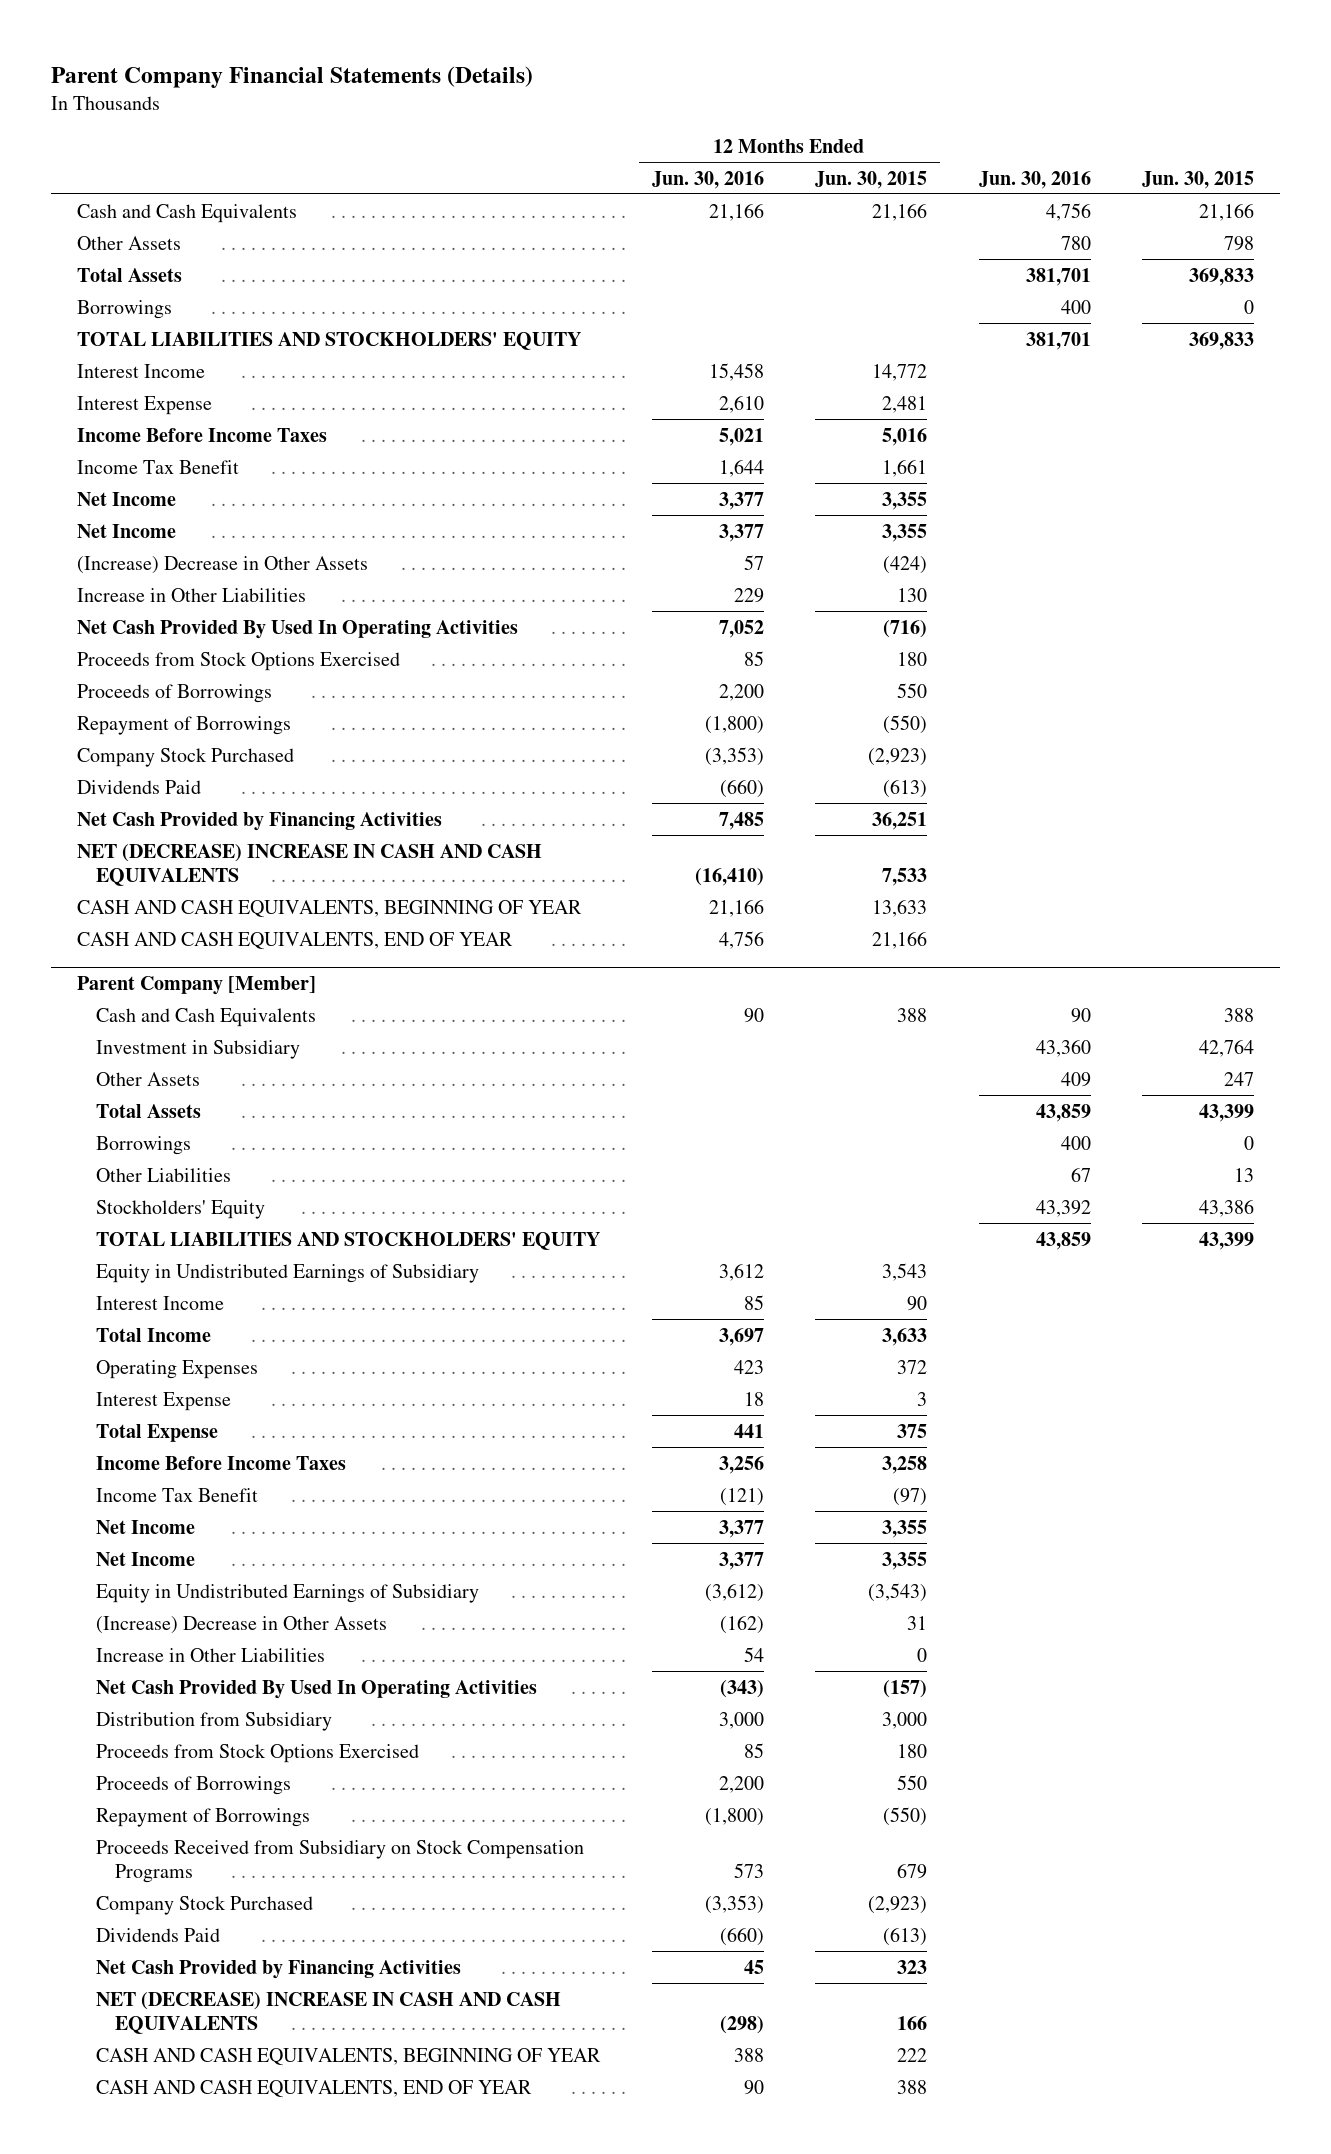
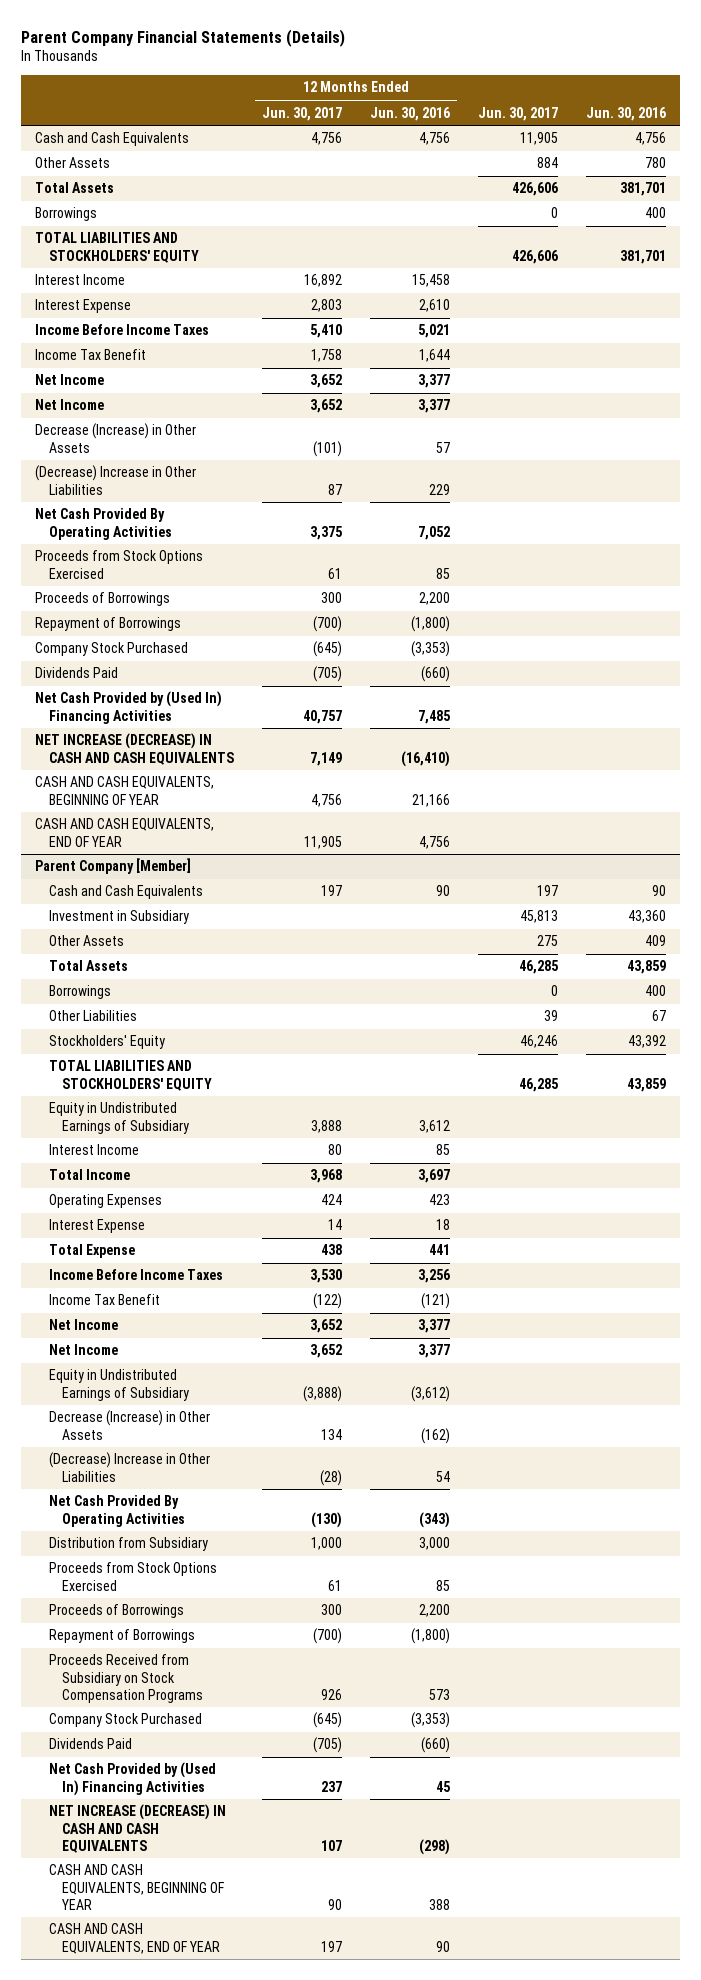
[815,170,928,189] Jun. 30, 2015 -> none
[1142,170,1255,189] Jun. 30, 2015 -> none
none -> [261,106,342,121] Jun. 30, 2017
none -> [477,106,558,121] Jun. 30, 2017
[708,202,764,221] 21,166 -> [418,132,450,146] 4,756
[77,555,369,574] (Increase) Decrease in Other Assets -> [35,423,197,453] Decrease (Increase) in Other Assets
[77,587,307,602] Increase in Other Liabilities -> [35,465,197,495] (Decrease) Increase in Other Liabilities
[77,619,519,639] Net Cash Provided By Used In Operating Activities -> [35,508,172,540] Net Cash Provided By Operating Activities
[77,811,443,831] Net Cash Provided by Financing Activities -> [35,691,223,724] Net Cash Provided by (Used In) Financing Activities
[77,843,543,887] NET (DECREASE) INCREASE IN CASH AND CASH EQUIVALENTS -> [35,733,234,765] NET INCREASE (DECREASE) IN CASH AND CASH EQUIVALENTS
[96,1615,388,1634] (Increase) Decrease in Other Assets -> [48,1410,210,1440] Decrease (Increase) in Other Assets
[96,1647,326,1662] Increase in Other Liabilities -> [48,1452,210,1482] (Decrease) Increase in Other Liabilities
[96,1679,538,1699] Net Cash Provided By Used In Operating Activities -> [48,1495,185,1527] Net Cash Provided By Operating Activities
[96,1959,462,1979] Net Cash Provided by Financing Activities -> [48,1762,216,1796] Net Cash Provided by (Used In) Financing Activities
[96,1991,562,2035] NET (DECREASE) INCREASE IN CASH AND CASH EQUIVALENTS -> [48,1804,226,1853] NET INCREASE (DECREASE) IN CASH AND CASH EQUIVALENTS

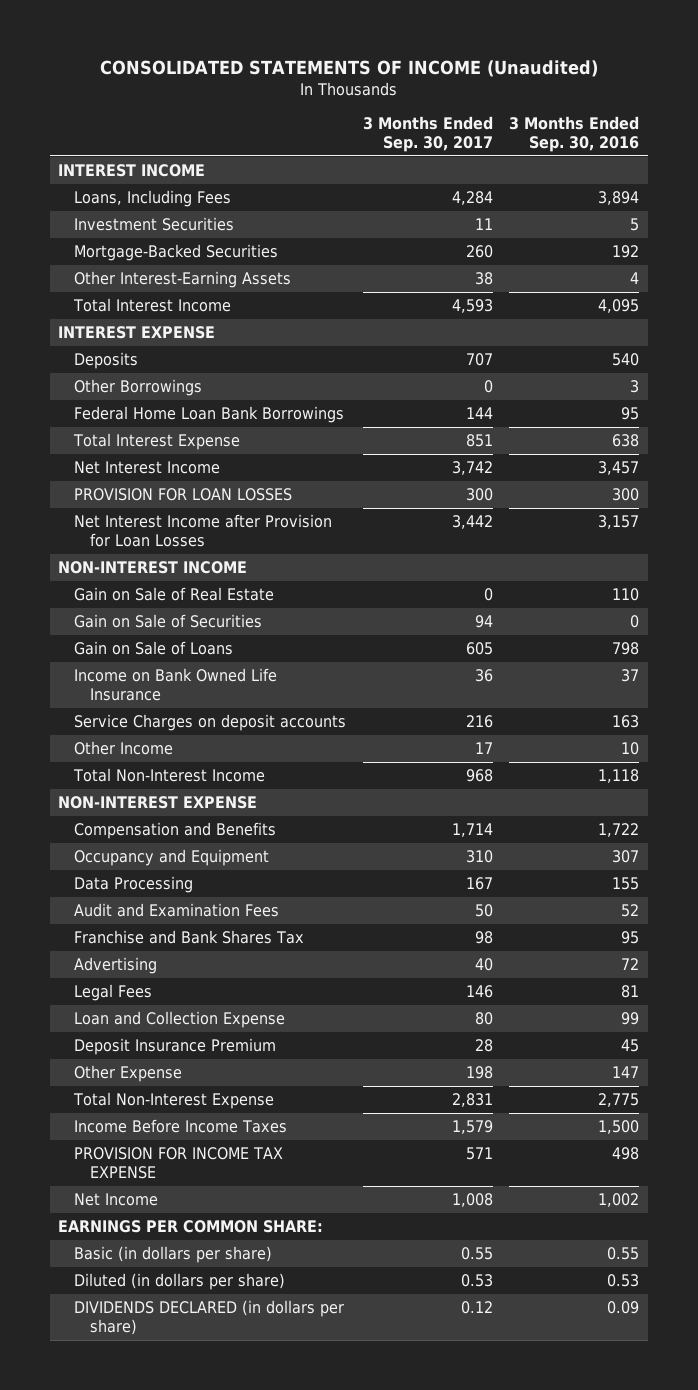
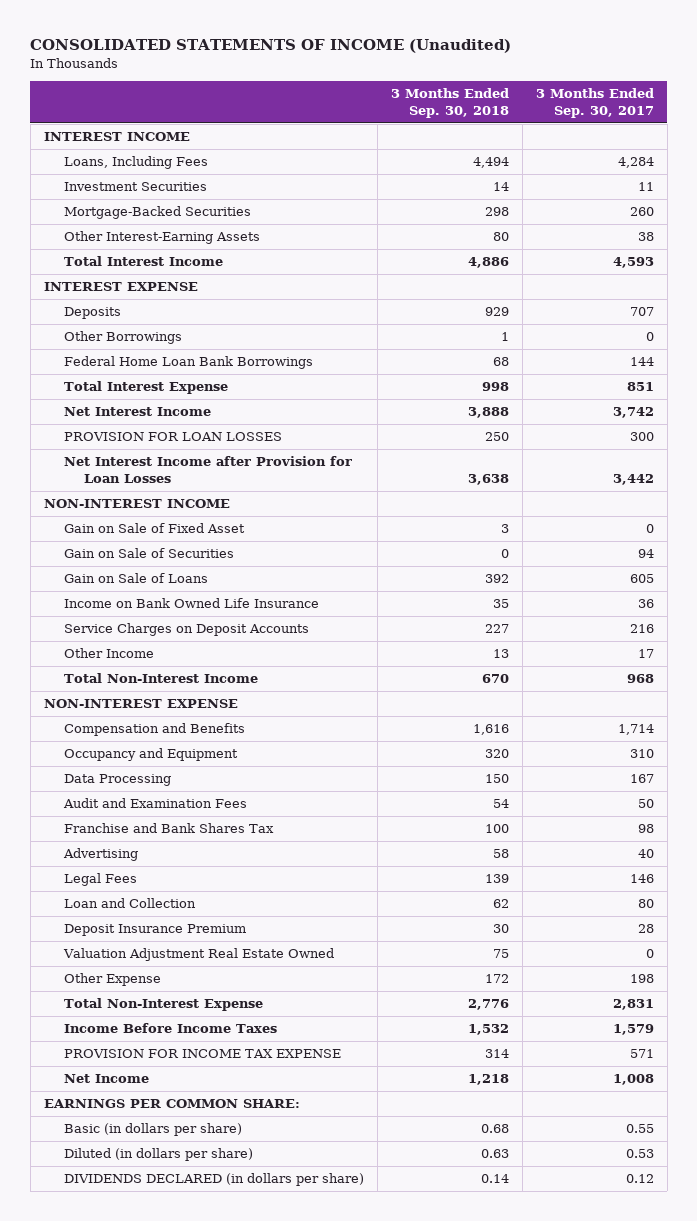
[509,115,640,152] 3 Months Ended Sep. 30, 2016 -> none
none -> [390,88,509,118] 3 Months Ended Sep. 30, 2018
[74,587,275,602] Gain on Sale of Real Estate -> [63,523,245,534] Gain on Sale of Fixed Asset
[74,714,347,732] Service Charges on deposit accounts -> [63,623,309,637] Service Charges on Deposit Accounts
[74,1011,286,1029] Loan and Collection Expense -> [63,898,196,909] Loan and Collection
none -> [62,948,334,962] Valuation Adjustment Real Estate Owned

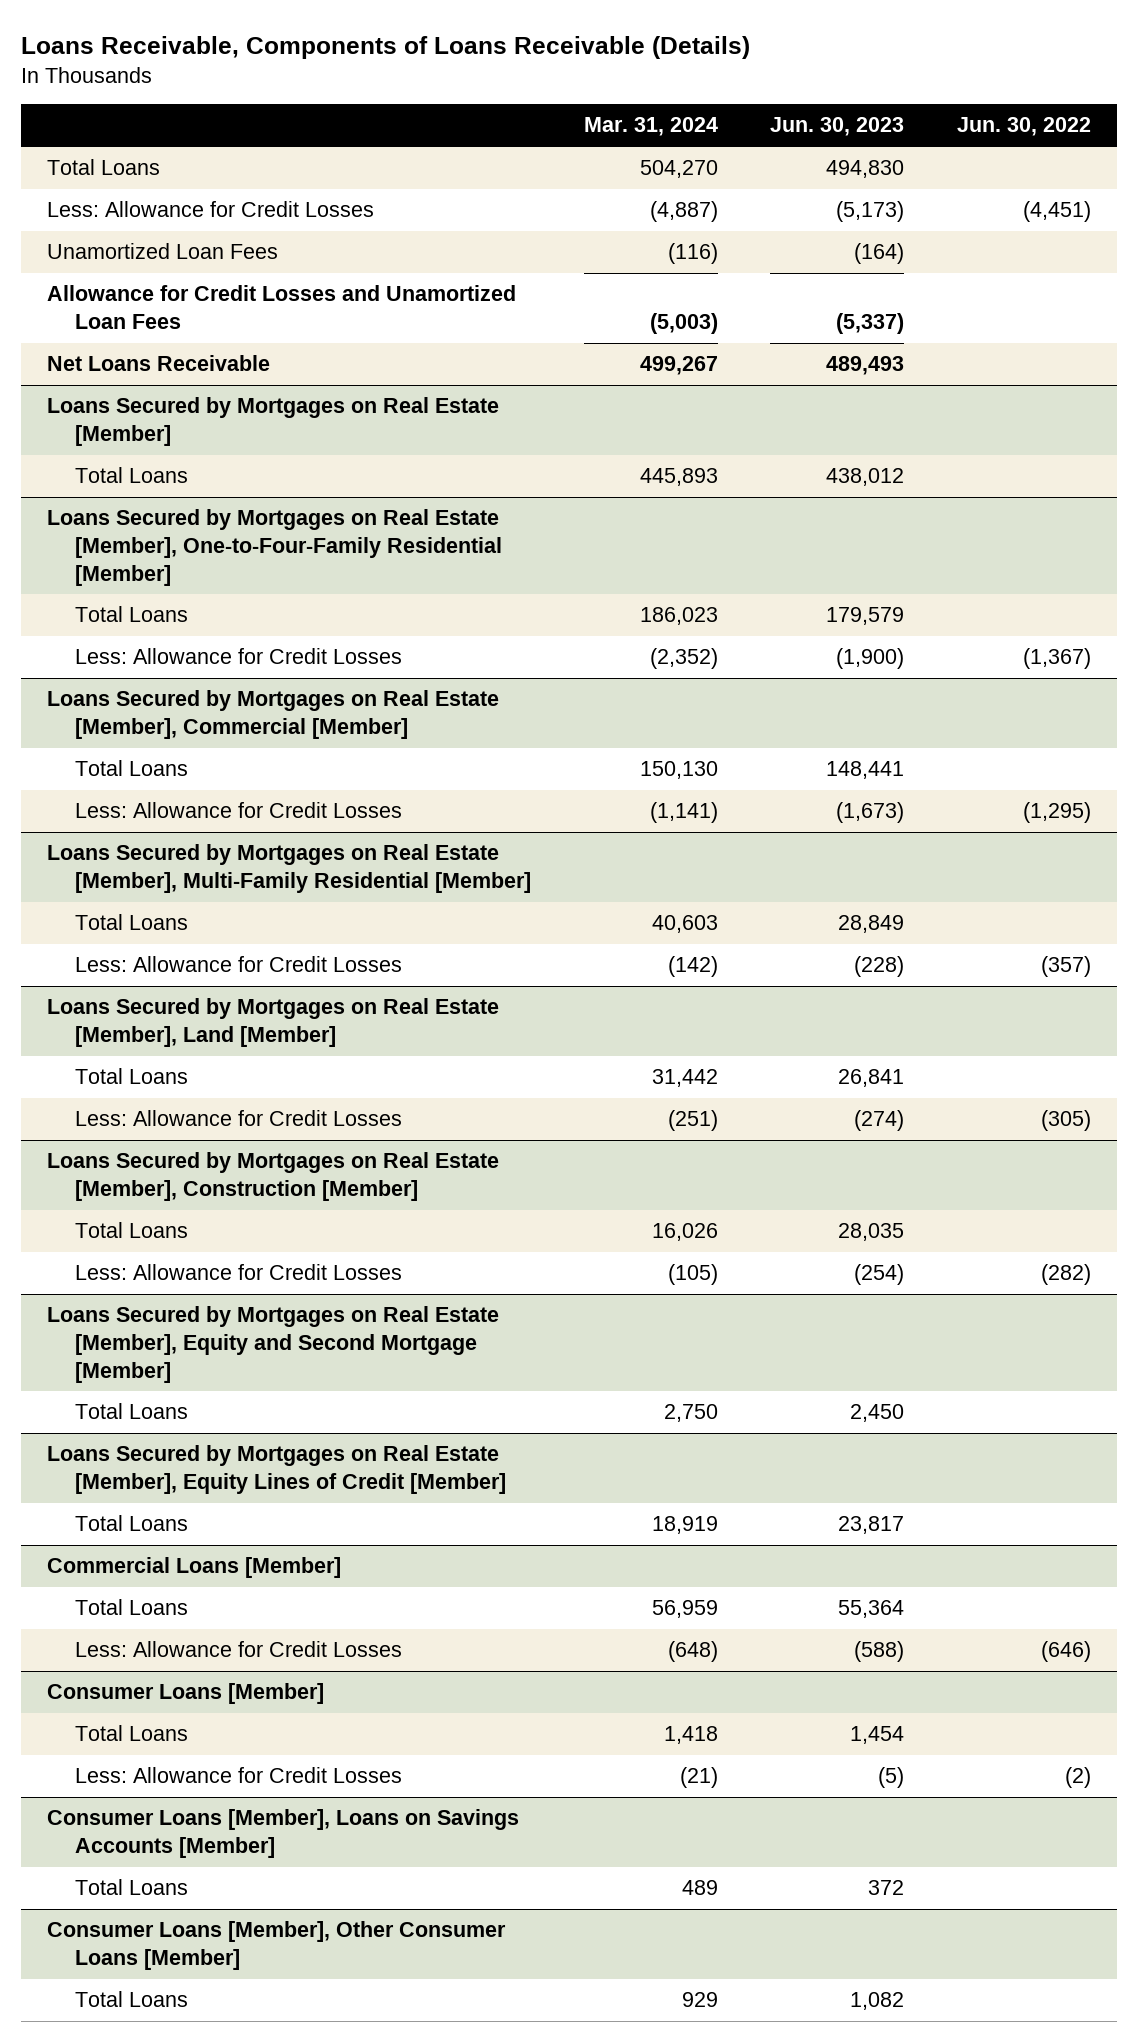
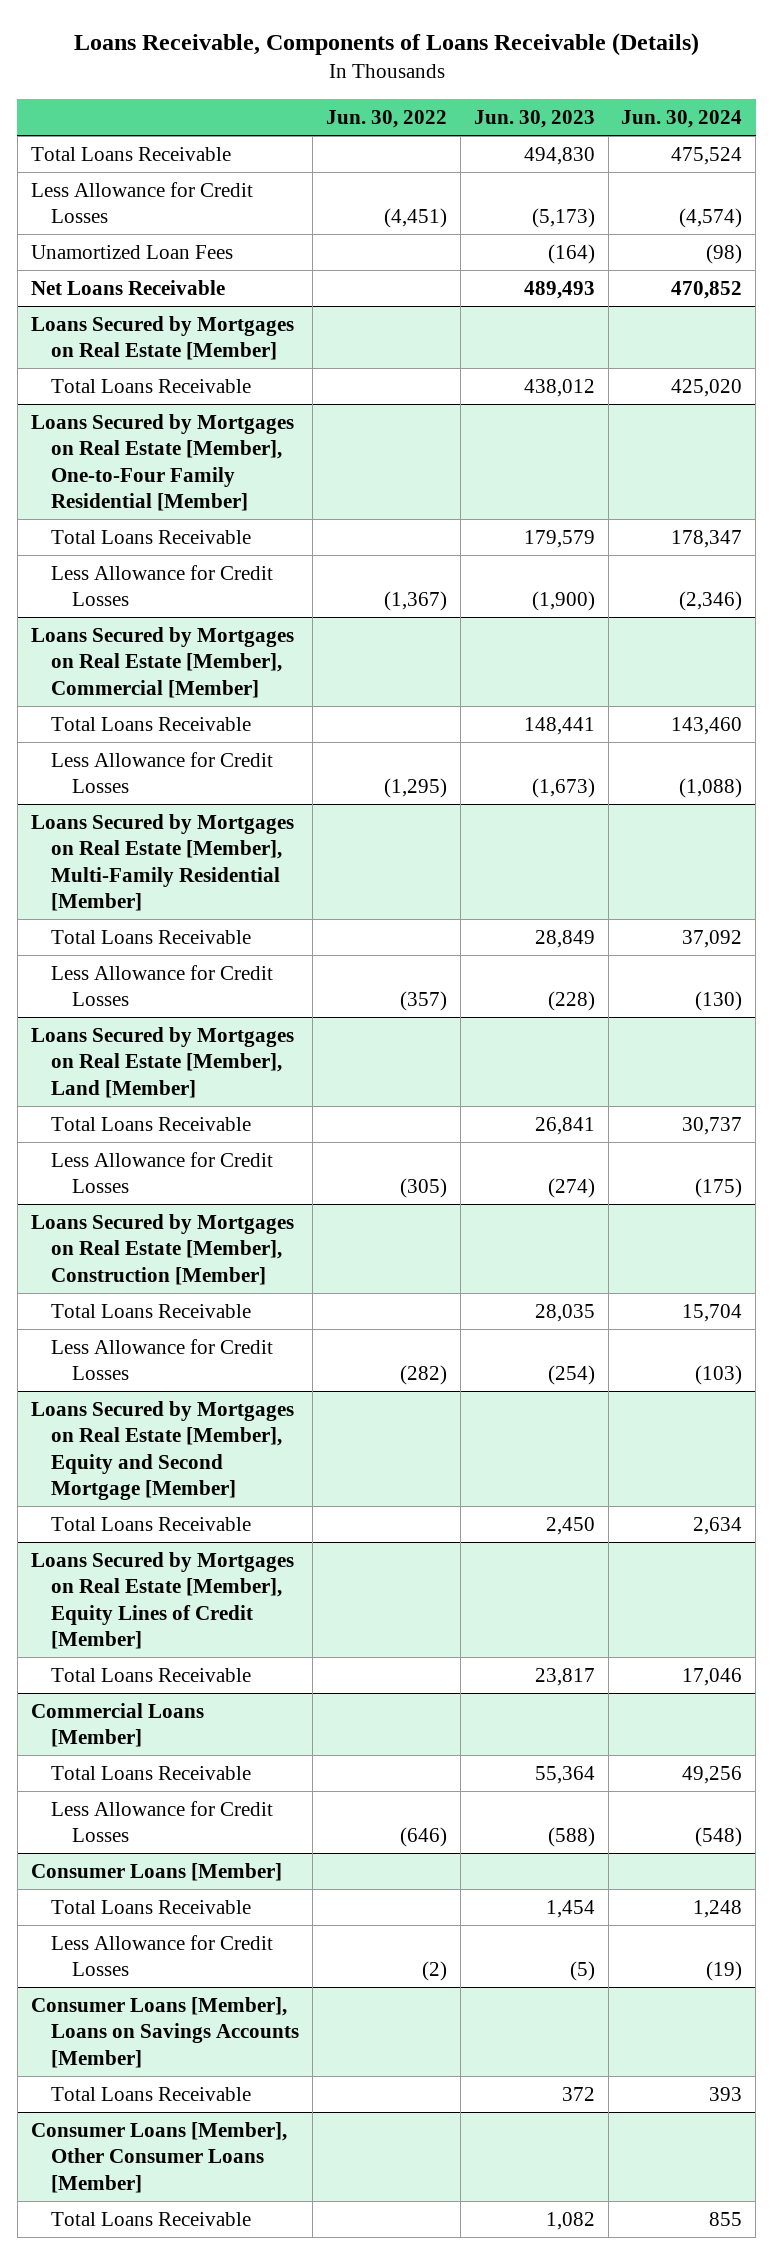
[583,117,718,137] Mar. 31, 2024 -> none
none -> [621,109,743,128] Jun. 30, 2024
[47,159,161,176] Total Loans -> [30,146,231,161] Total Loans Receivable
[47,201,375,218] Less: Allowance for Credit Losses -> [30,181,253,224] Less Allowance for Credit Losses
[47,285,517,329] Allowance for Credit Losses and Unamortized Loan Fees -> none
[74,467,188,484] Total Loans -> [51,378,252,393] Total Loans Receivable
[47,509,502,586] Loans Secured by Mortgages on Real Estate [Member], One-to-Four-Family Residential [Member] -> [30,413,294,512] Loans Secured by Mortgages on Real Estate [Member], One-to-Four Family Residential [Member]
[74,606,188,623] Total Loans -> [51,529,252,544] Total Loans Receivable
[74,648,402,665] Less: Allowance for Credit Losses -> [51,564,274,607] Less Allowance for Credit Losses
[74,760,188,777] Total Loans -> [51,716,252,731] Total Loans Receivable
[74,802,402,819] Less: Allowance for Credit Losses -> [51,751,274,794] Less Allowance for Credit Losses
[74,914,188,931] Total Loans -> [51,929,252,944] Total Loans Receivable
[74,956,402,973] Less: Allowance for Credit Losses -> [51,964,274,1007] Less Allowance for Credit Losses
[74,1068,188,1085] Total Loans -> [51,1116,252,1131] Total Loans Receivable
[74,1110,402,1127] Less: Allowance for Credit Losses -> [51,1151,274,1194] Less Allowance for Credit Losses
[74,1222,188,1239] Total Loans -> [51,1303,252,1318] Total Loans Receivable
[74,1264,402,1281] Less: Allowance for Credit Losses -> [51,1338,274,1381] Less Allowance for Credit Losses
[74,1403,188,1420] Total Loans -> [51,1516,252,1531] Total Loans Receivable
[74,1515,188,1532] Total Loans -> [51,1667,252,1682] Total Loans Receivable
[74,1599,188,1616] Total Loans -> [51,1765,252,1780] Total Loans Receivable
[74,1641,402,1658] Less: Allowance for Credit Losses -> [51,1800,274,1843] Less Allowance for Credit Losses
[74,1725,188,1742] Total Loans -> [51,1899,252,1914] Total Loans Receivable
[74,1767,402,1784] Less: Allowance for Credit Losses -> [51,1934,274,1977] Less Allowance for Credit Losses
[74,1879,188,1896] Total Loans -> [51,2086,252,2101] Total Loans Receivable
[74,1991,188,2008] Total Loans -> [51,2211,252,2226] Total Loans Receivable

